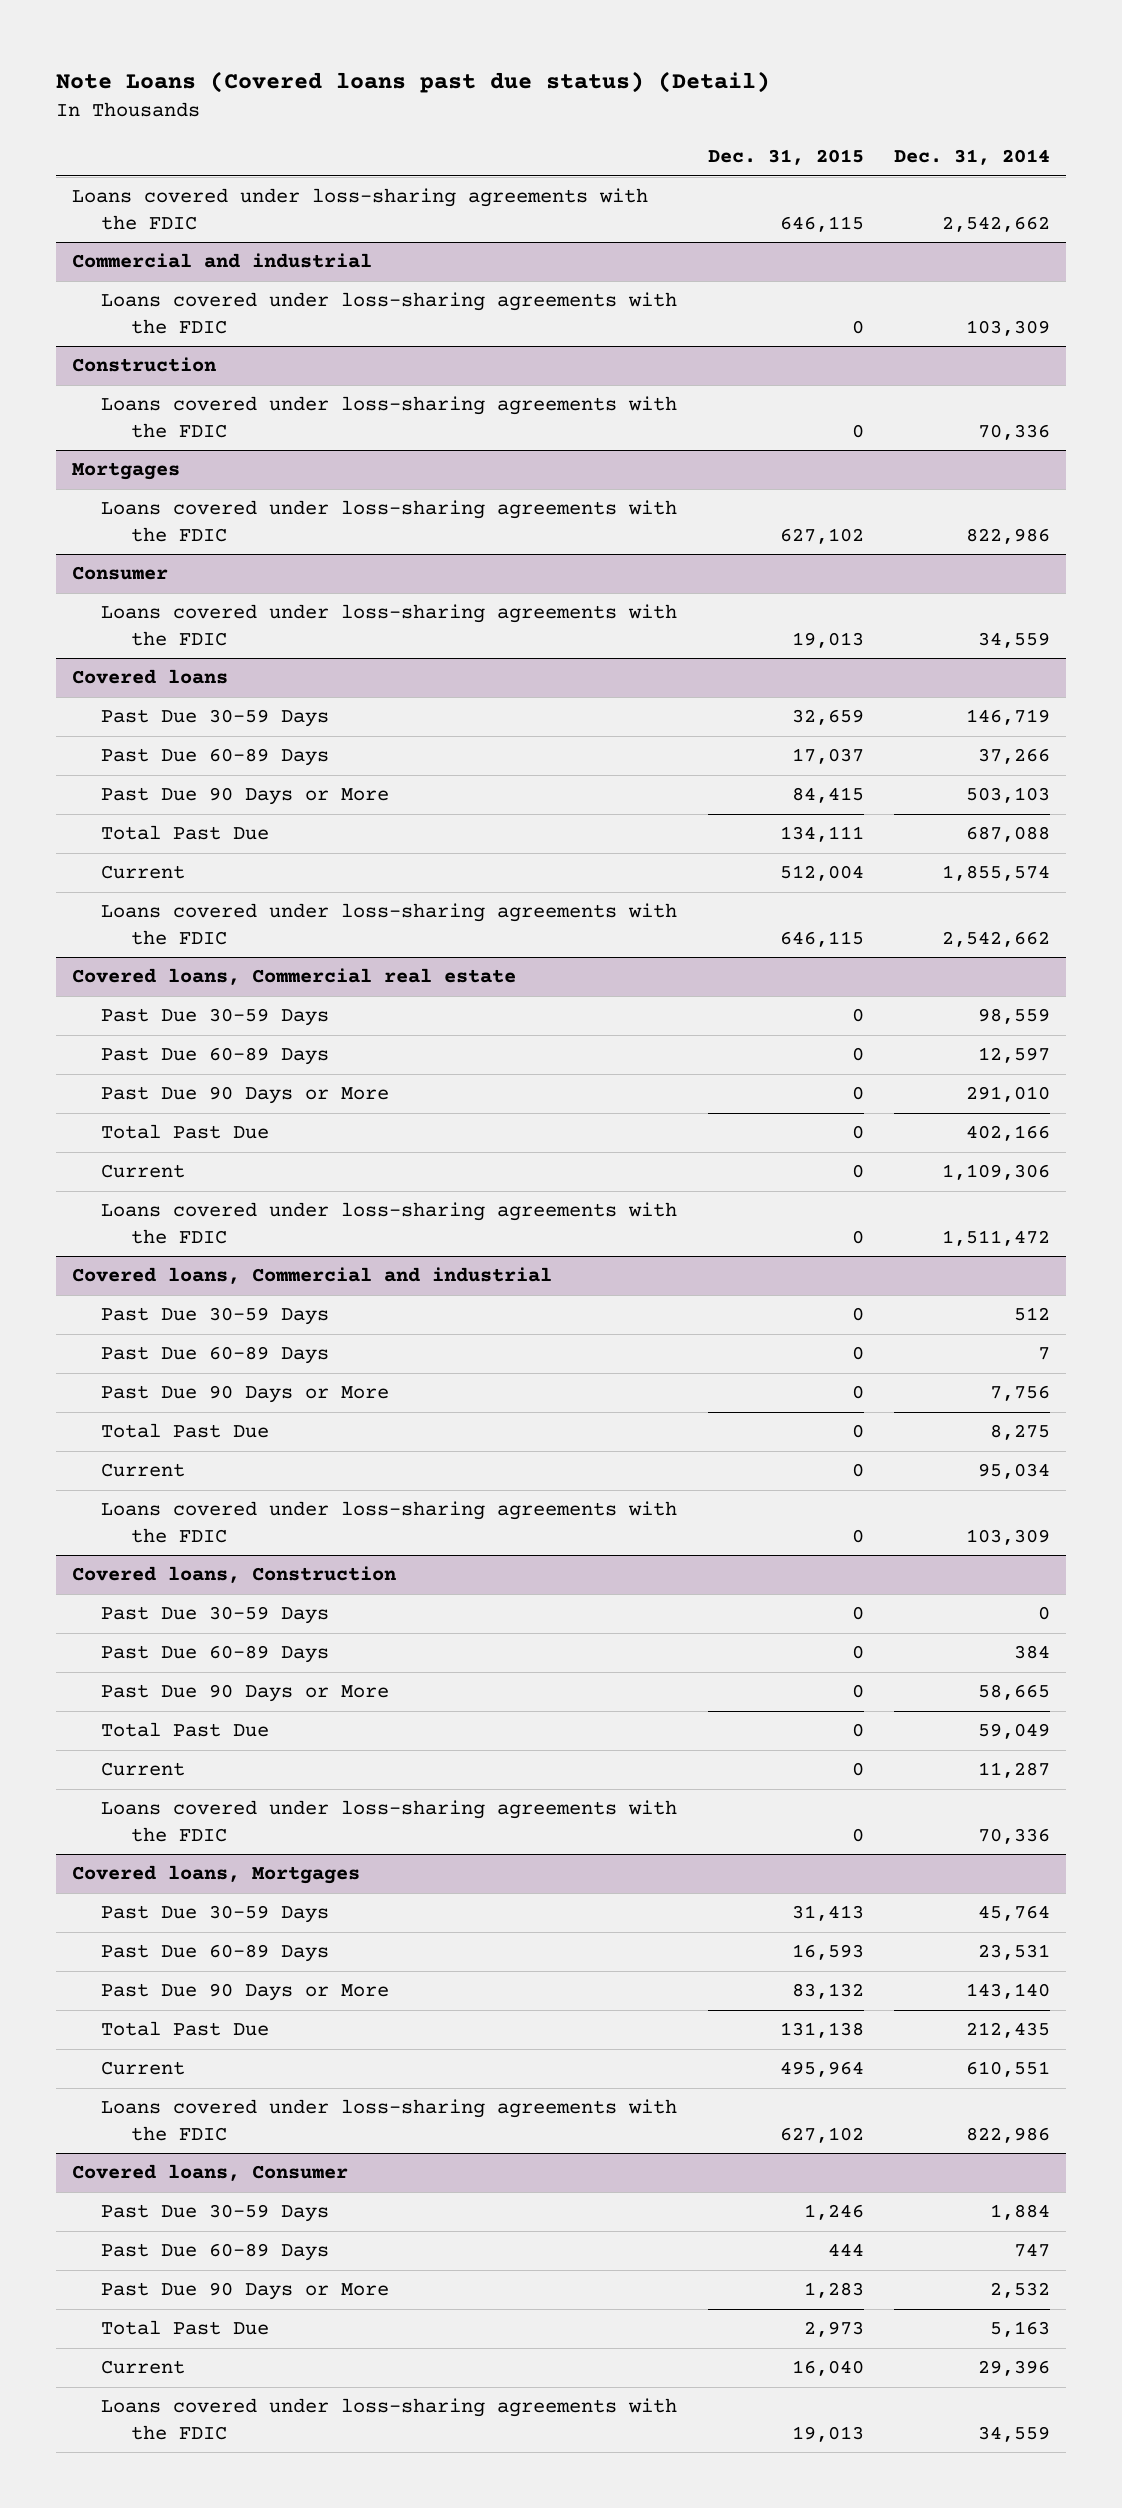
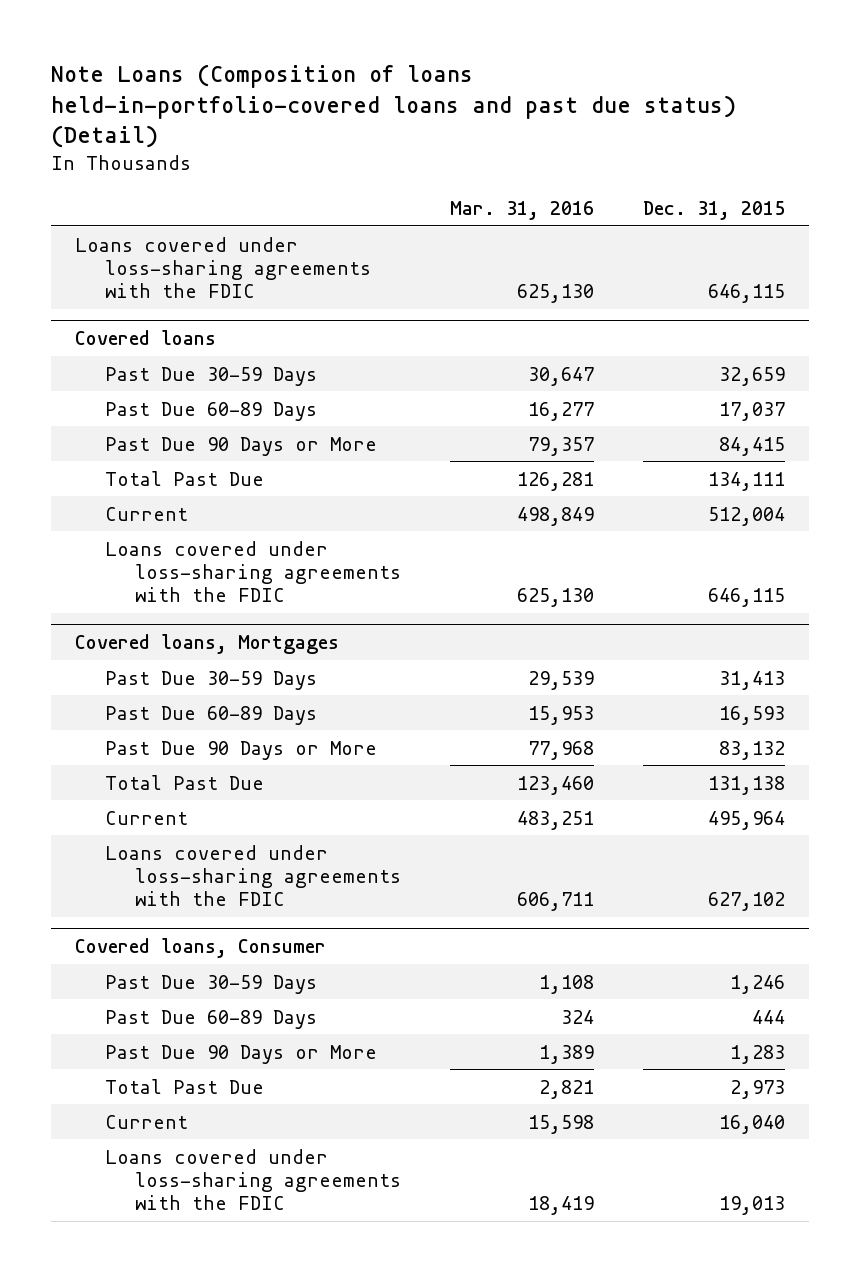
[56,71,771,94] Note Loans (Covered loans past due status) (Detail) -> [50,63,736,149] Note Loans (Composition of loans held-in-portfolio-covered loans and past due status) (Detail)
[894,149,1051,166] Dec. 31, 2014 -> none
none -> [449,200,594,220] Mar. 31, 2016
[71,253,372,269] Commercial and industrial -> none
[101,292,678,334] Loans covered under loss-sharing agreements with the FDIC -> none
[71,357,216,373] Construction -> none
[101,396,678,438] Loans covered under loss-sharing agreements with the FDIC -> none
[71,462,180,481] Mortgages -> none
[101,500,678,542] Loans covered under loss-sharing agreements with the FDIC -> none
[71,566,168,581] Consumer -> none
[101,604,678,646] Loans covered under loss-sharing agreements with the FDIC -> none
[71,968,516,986] Covered loans, Commercial real estate -> none
[101,1008,330,1027] Past Due 30-59 Days -> none
[101,1047,330,1066] Past Due 60-89 Days -> none
[101,1086,390,1105] Past Due 90 Days or More -> none
[101,1124,270,1140] Total Past Due -> none
[101,1164,186,1179] Current -> none
[101,1202,678,1244] Loans covered under loss-sharing agreements with the FDIC -> none
[71,1267,552,1285] Covered loans, Commercial and industrial -> none
[101,1307,330,1326] Past Due 30-59 Days -> none
[101,1346,330,1365] Past Due 60-89 Days -> none
[101,1385,390,1404] Past Due 90 Days or More -> none
[101,1423,270,1439] Total Past Due -> none
[101,1463,186,1478] Current -> none
[101,1501,678,1543] Loans covered under loss-sharing agreements with the FDIC -> none
[71,1566,396,1584] Covered loans, Construction -> none
[101,1606,330,1625] Past Due 30-59 Days -> none
[101,1645,330,1664] Past Due 60-89 Days -> none
[101,1684,390,1703] Past Due 90 Days or More -> none
[101,1722,270,1738] Total Past Due -> none
[101,1762,186,1777] Current -> none
[101,1800,678,1842] Loans covered under loss-sharing agreements with the FDIC -> none

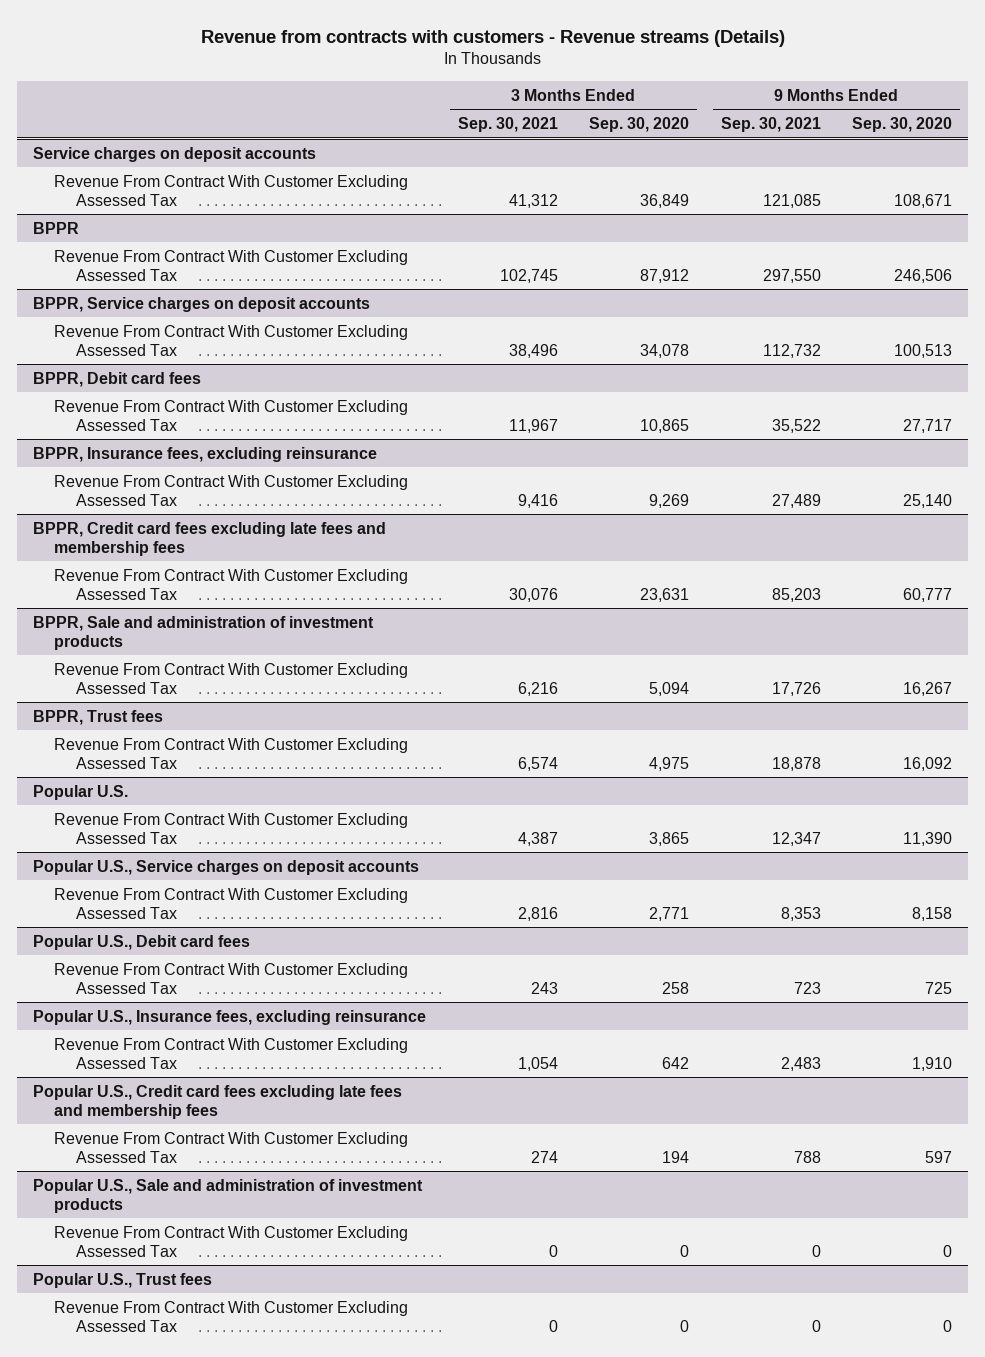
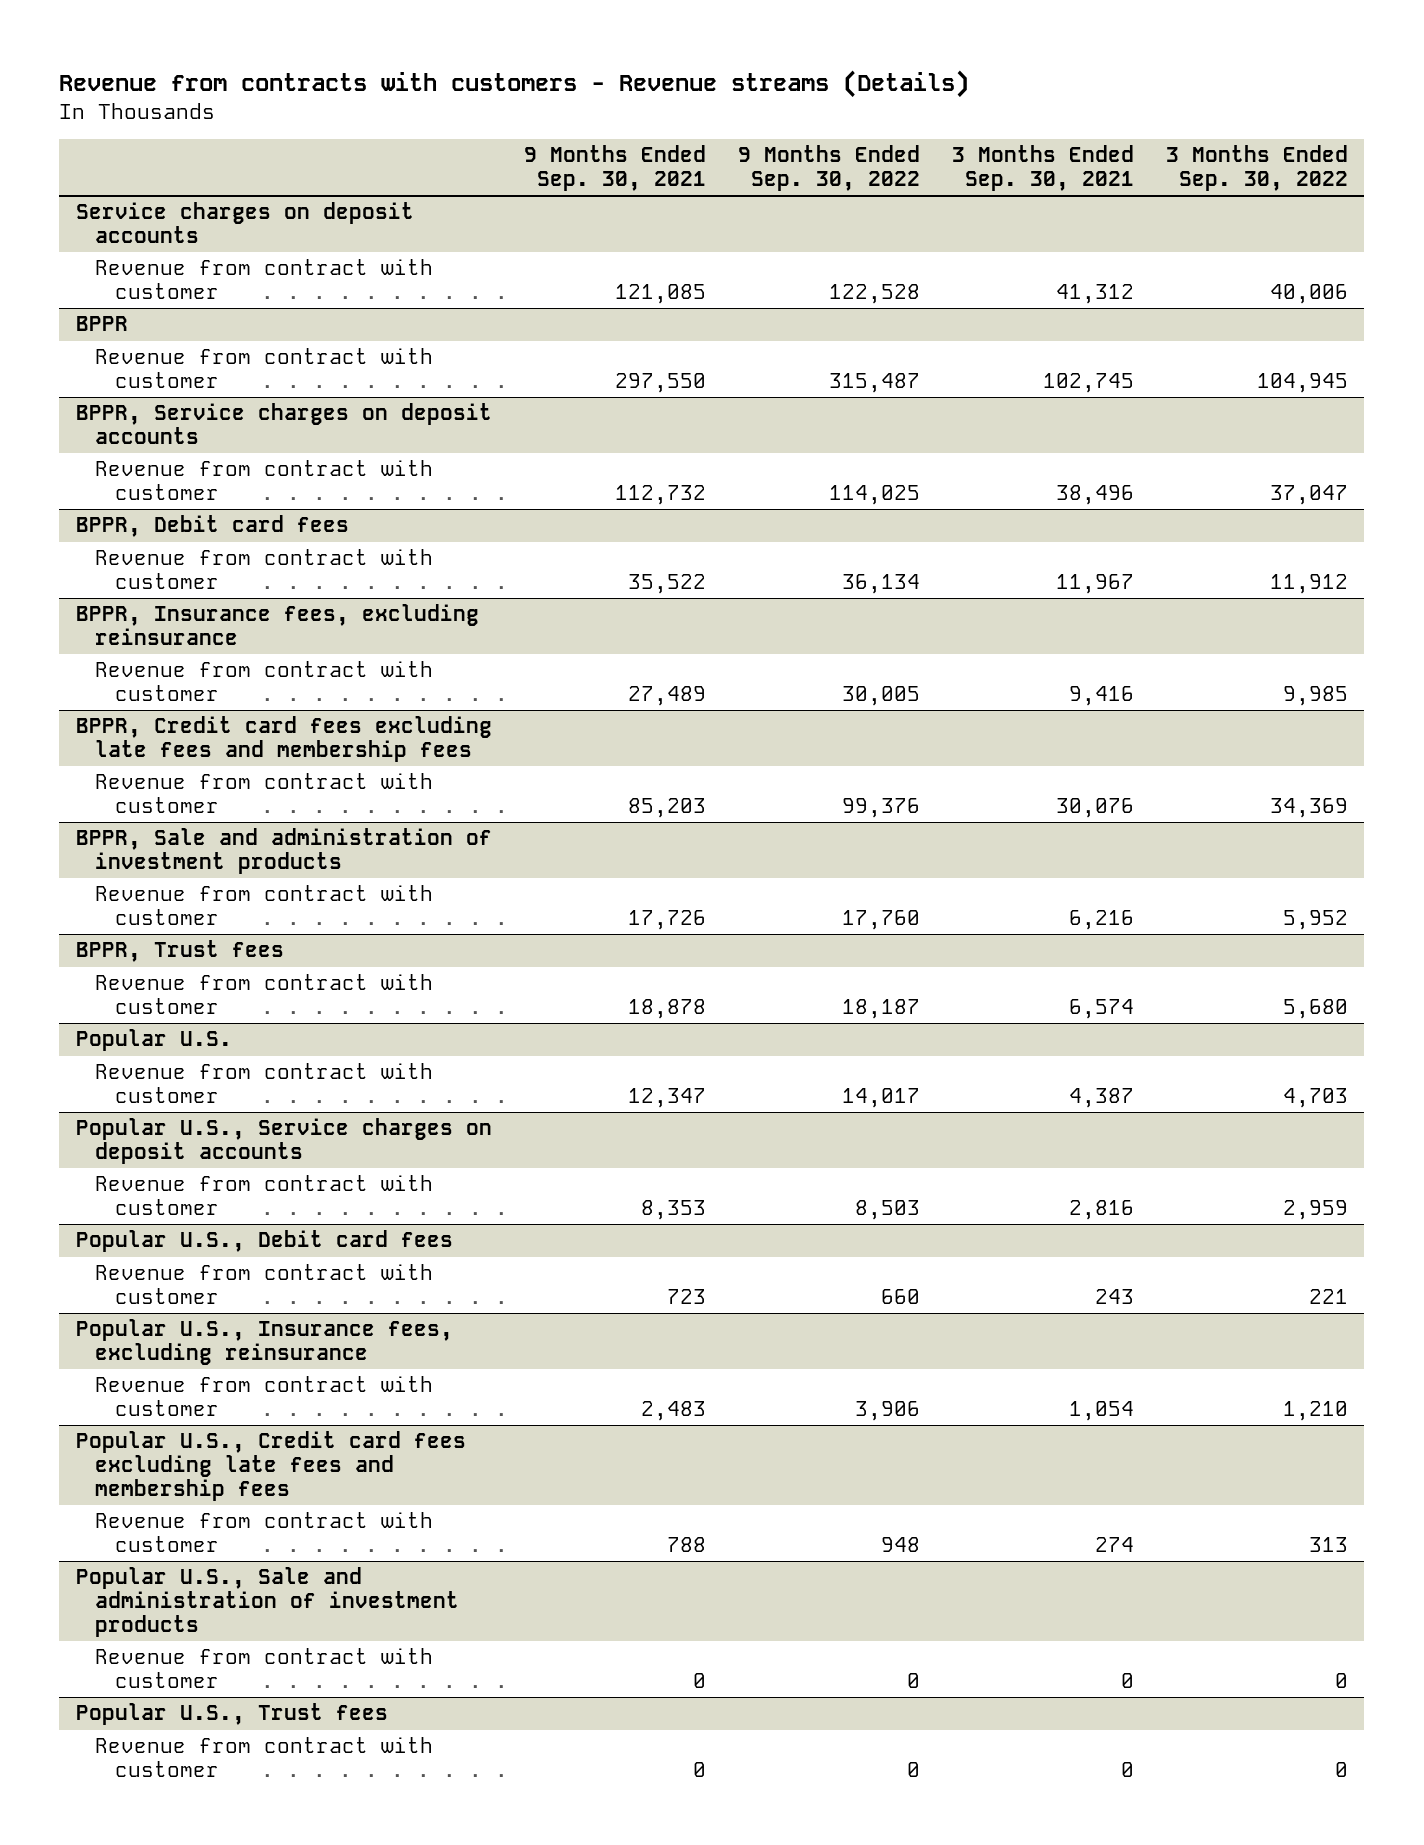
[589,117,690,133] Sep. 30, 2020 -> none
[852,117,953,133] Sep. 30, 2020 -> none
none -> [737,145,920,192] 9 Months Ended Sep. 30, 2022
none -> [1166,145,1349,192] 3 Months Ended Sep. 30, 2022
[54,174,409,206] Revenue From Contract With Customer Excluding Assessed Tax -> [95,259,434,300] Revenue from contract with customer
[54,249,409,281] Revenue From Contract With Customer Excluding Assessed Tax -> [95,348,434,389] Revenue from contract with customer
[54,324,409,356] Revenue From Contract With Customer Excluding Assessed Tax -> [95,460,434,501] Revenue from contract with customer
[54,399,409,431] Revenue From Contract With Customer Excluding Assessed Tax -> [95,549,434,590] Revenue from contract with customer
[54,474,409,506] Revenue From Contract With Customer Excluding Assessed Tax -> [95,661,434,702] Revenue from contract with customer
[54,568,409,600] Revenue From Contract With Customer Excluding Assessed Tax -> [95,773,434,814] Revenue from contract with customer
[54,662,409,694] Revenue From Contract With Customer Excluding Assessed Tax -> [95,885,434,926] Revenue from contract with customer
[54,737,409,769] Revenue From Contract With Customer Excluding Assessed Tax -> [95,974,434,1015] Revenue from contract with customer
[54,812,409,844] Revenue From Contract With Customer Excluding Assessed Tax -> [95,1063,434,1104] Revenue from contract with customer
[54,887,409,919] Revenue From Contract With Customer Excluding Assessed Tax -> [95,1175,434,1216] Revenue from contract with customer
[54,962,409,994] Revenue From Contract With Customer Excluding Assessed Tax -> [95,1264,434,1305] Revenue from contract with customer
[54,1037,409,1069] Revenue From Contract With Customer Excluding Assessed Tax -> [95,1376,434,1417] Revenue from contract with customer
[54,1131,409,1163] Revenue From Contract With Customer Excluding Assessed Tax -> [95,1512,434,1553] Revenue from contract with customer
[54,1225,409,1257] Revenue From Contract With Customer Excluding Assessed Tax -> [95,1648,434,1689] Revenue from contract with customer
[54,1300,409,1332] Revenue From Contract With Customer Excluding Assessed Tax -> [95,1737,434,1778] Revenue from contract with customer

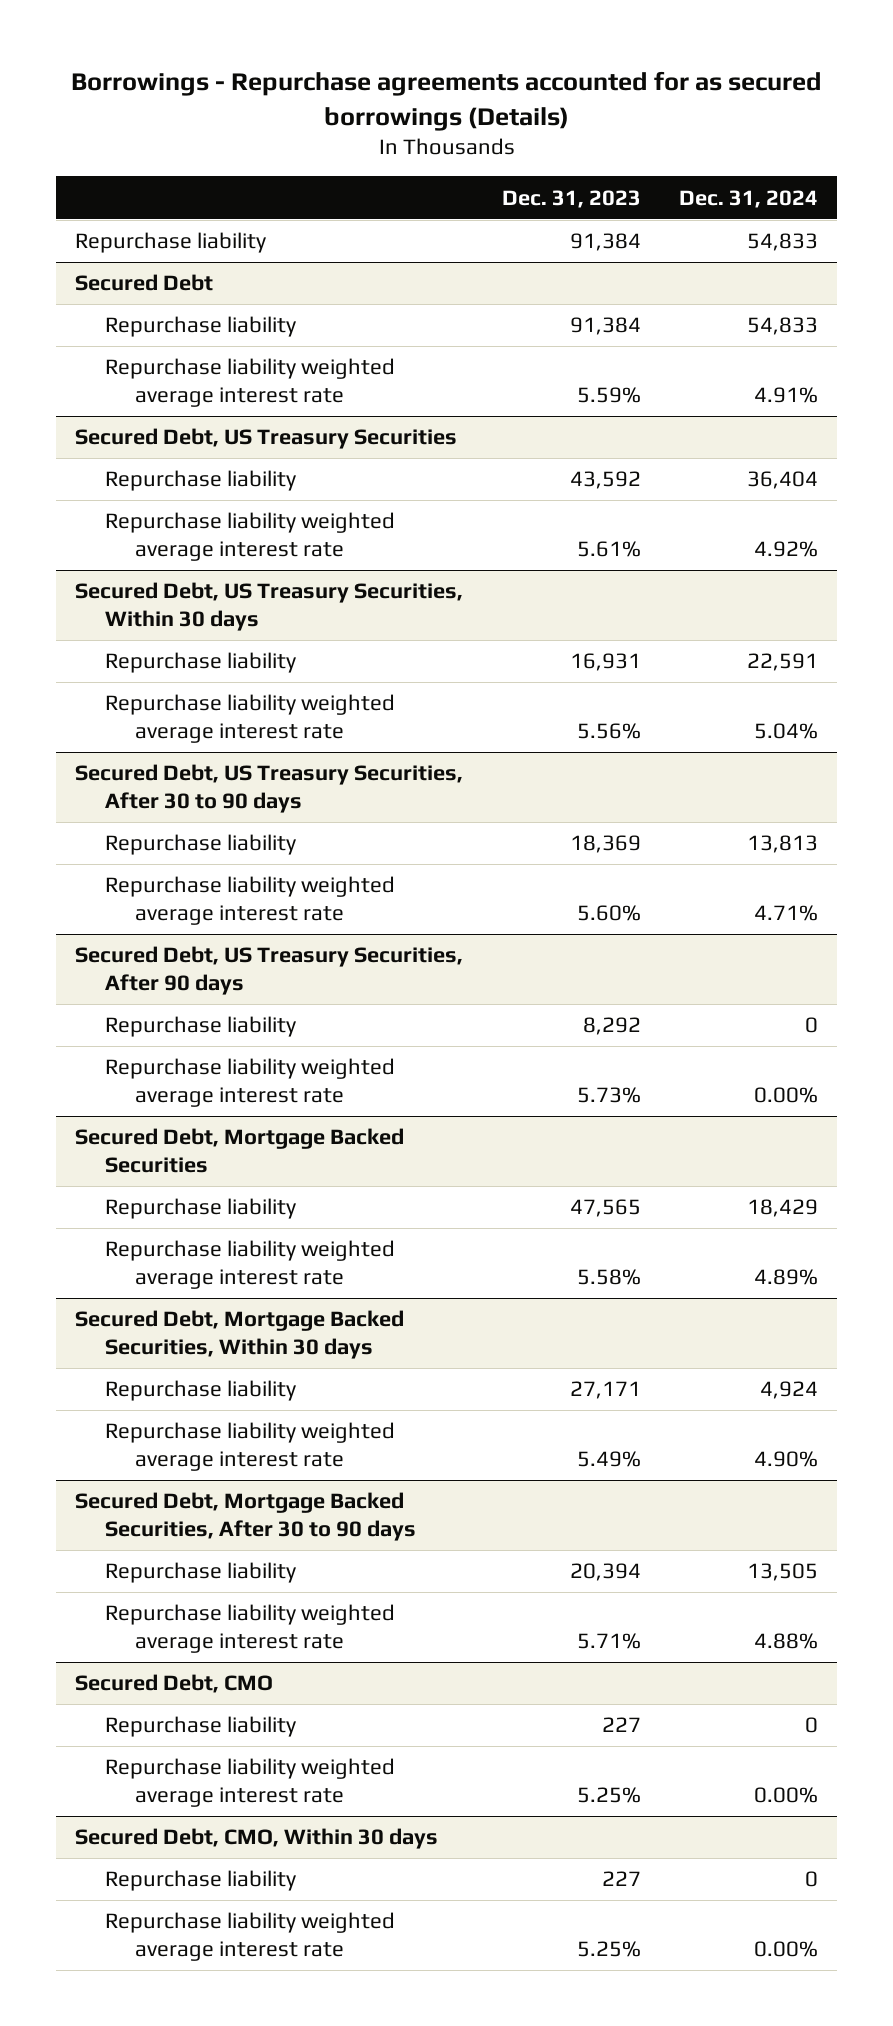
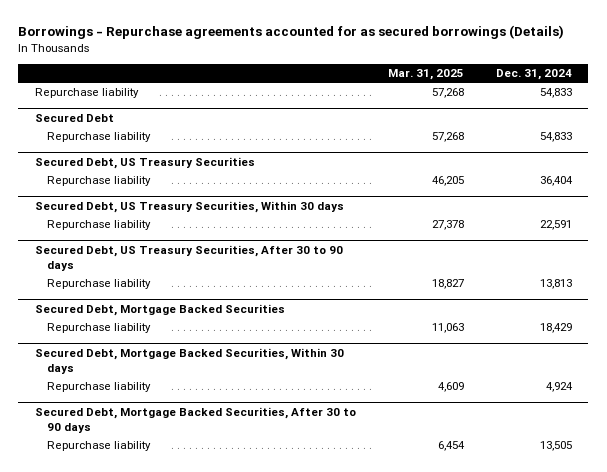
[501,189,641,208] Dec. 31, 2023 -> none
none -> [387,68,464,80] Mar. 31, 2025
[105,358,396,408] Repurchase liability weighted average interest rate -> none
[105,512,396,562] Repurchase liability weighted average interest rate -> none
[105,694,396,744] Repurchase liability weighted average interest rate -> none
[105,876,396,926] Repurchase liability weighted average interest rate -> none
[75,946,464,996] Secured Debt, US Treasury Securities, After 90 days -> none
[105,1016,297,1038] Repurchase liability -> none
[105,1058,396,1108] Repurchase liability weighted average interest rate -> none
[105,1240,396,1290] Repurchase liability weighted average interest rate -> none
[105,1422,396,1472] Repurchase liability weighted average interest rate -> none
[105,1604,396,1654] Repurchase liability weighted average interest rate -> none
[75,1674,274,1694] Secured Debt, CMO -> none
[105,1716,297,1738] Repurchase liability -> none
[105,1758,396,1808] Repurchase liability weighted average interest rate -> none
[75,1828,439,1850] Secured Debt, CMO, Within 30 days -> none
[105,1870,297,1892] Repurchase liability -> none
[105,1912,396,1962] Repurchase liability weighted average interest rate -> none

